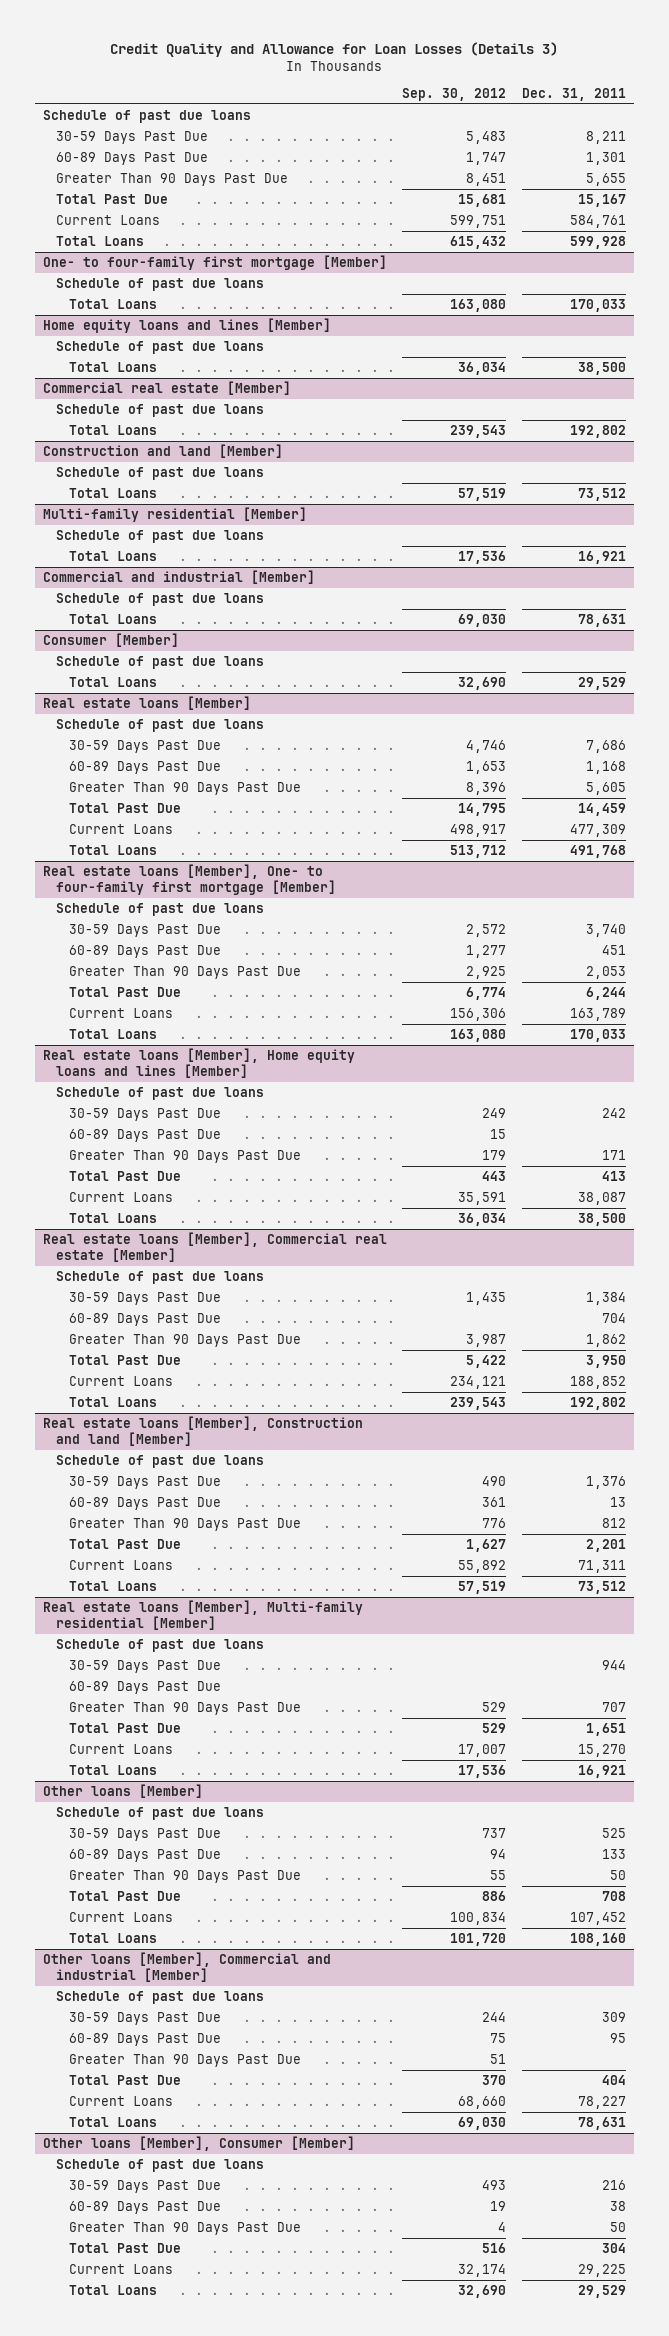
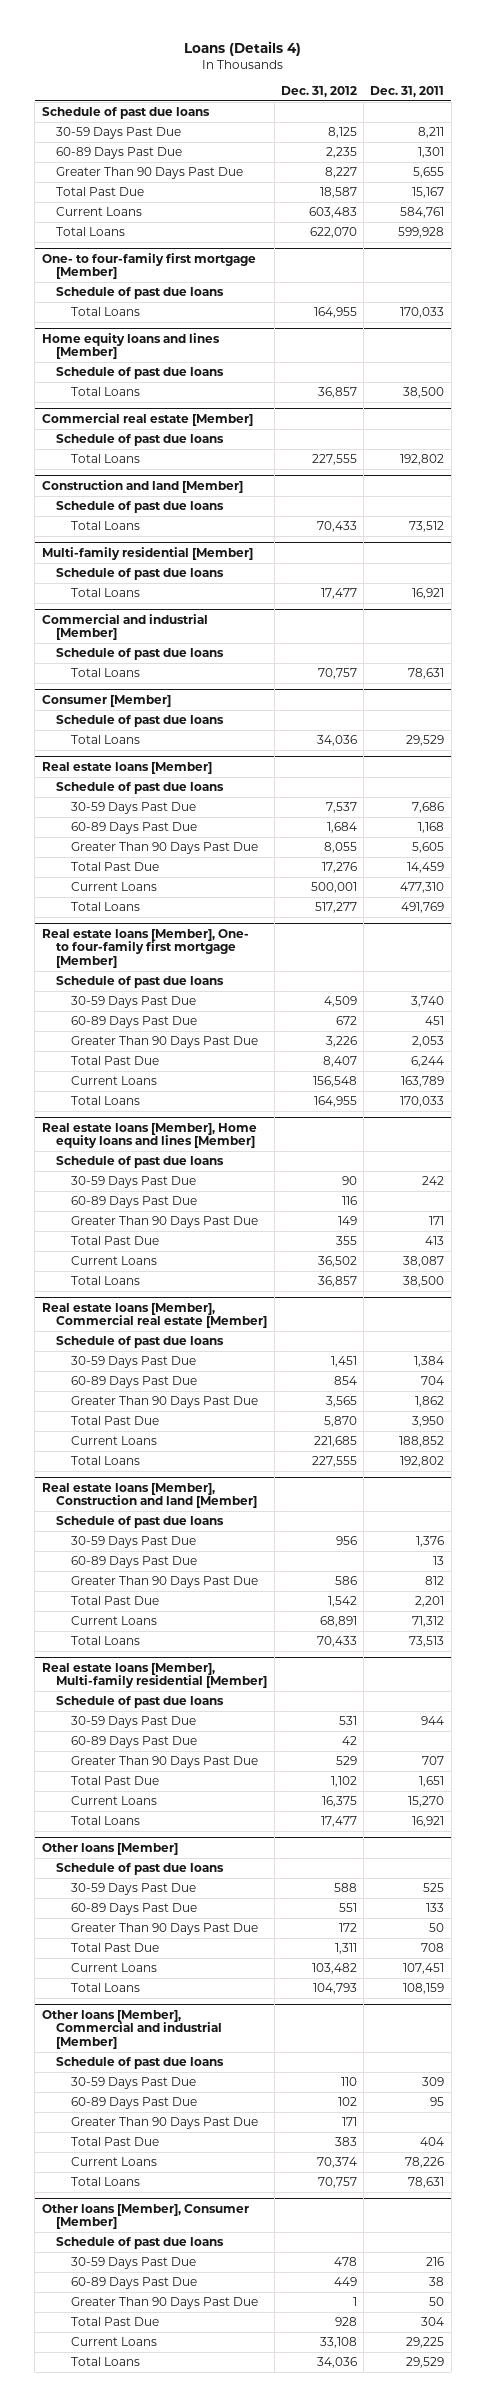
[110,42,559,58] Credit Quality and Allowance for Loan Losses (Details 3) -> [184,41,302,57] Loans (Details 4)
[402,87,507,101] Sep. 30, 2012 -> none
none -> [280,86,357,98] Dec. 31, 2012
[569,824,626,838] 477,309 -> [400,882,445,894] 477,310
[569,845,626,859] 491,768 -> [401,902,445,914] 491,769
[577,1560,626,1574] 71,311 -> [412,1616,445,1628] 71,312
[577,1581,626,1595] 73,512 -> [409,1636,445,1648] 73,513
[569,1912,626,1926] 107,452 -> [403,1963,445,1975] 107,451
[569,1933,626,1947] 108,160 -> [403,1983,445,1995] 108,159
[577,2096,626,2110] 78,227 -> [405,2157,445,2169] 78,226

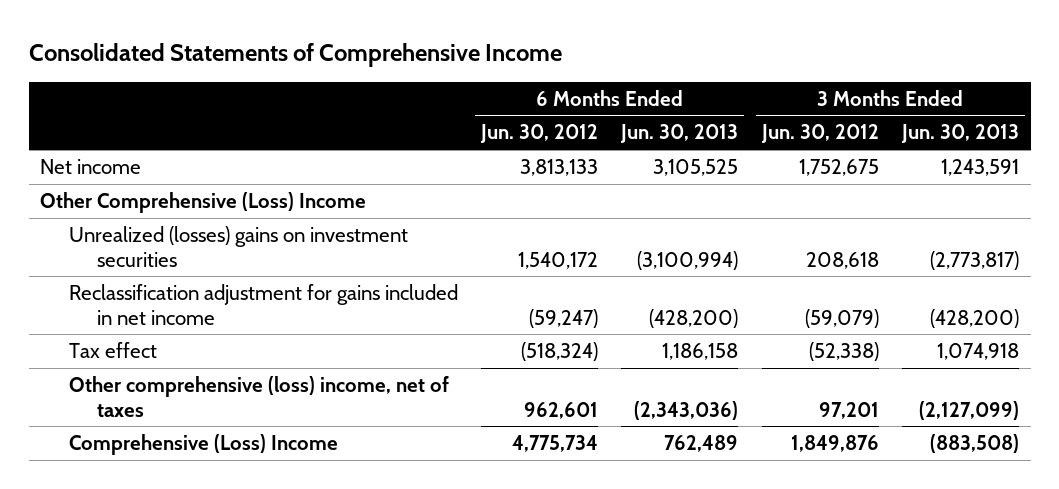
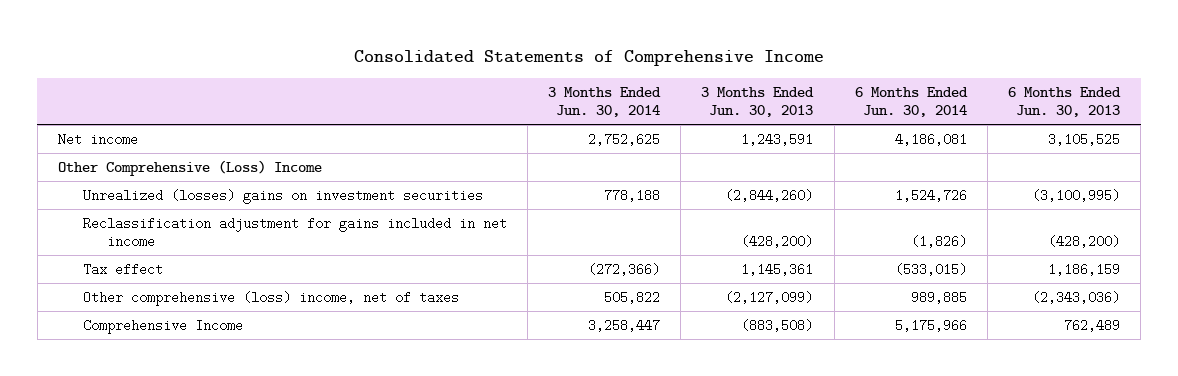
[480,124,599,144] Jun. 30, 2012 -> none
[760,124,879,144] Jun. 30, 2012 -> none
none -> [548,86,662,118] 3 Months Ended Jun. 30, 2014
none -> [854,86,968,118] 6 Months Ended Jun. 30, 2014
[637,250,739,270] (3,100,994) -> [1032,188,1121,202] (3,100,995)
[930,250,1020,270] (2,773,817) -> [725,188,814,202] (2,844,260)
[662,343,739,361] 1,186,158 -> [1048,262,1121,276] 1,186,159
[937,343,1020,361] 1,074,918 -> [741,262,814,276] 1,145,361
[68,434,338,456] Comprehensive (Loss) Income -> [82,318,243,334] Comprehensive Income

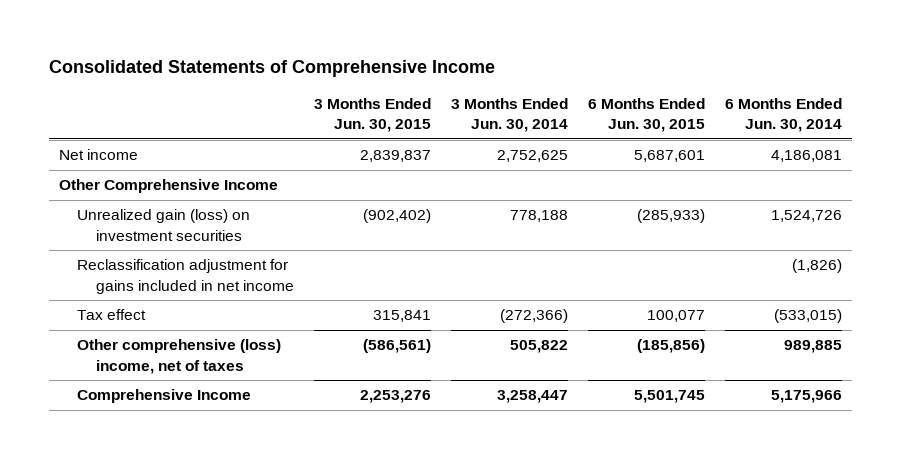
[701,86,815,118] 3 Months Ended Jun. 30, 2013 -> none
[1008,86,1122,118] 6 Months Ended Jun. 30, 2013 -> none
none -> [313,98,431,133] 3 Months Ended Jun. 30, 2015
none -> [587,98,705,133] 6 Months Ended Jun. 30, 2015
[57,159,322,176] Other Comprehensive (Loss) Income -> [58,179,278,194] Other Comprehensive Income
[82,188,483,204] Unrealized (losses) gains on investment securities -> [77,209,251,241] Unrealized gain (loss) on investment securities

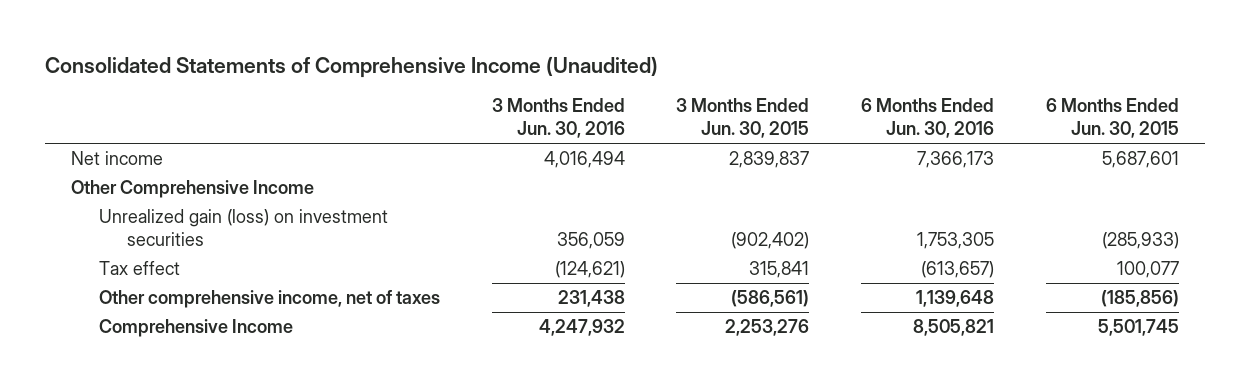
[48,59,495,77] Consolidated Statements of Comprehensive Income -> [44,55,658,78] Consolidated Statements of Comprehensive Income (Unaudited)
[450,98,568,133] 3 Months Ended Jun. 30, 2014 -> none
[724,98,842,133] 6 Months Ended Jun. 30, 2014 -> none
none -> [491,98,625,139] 3 Months Ended Jun. 30, 2016
none -> [861,98,995,139] 6 Months Ended Jun. 30, 2016
[77,259,294,294] Reclassification adjustment for gains included in net income -> none
[77,339,282,374] Other comprehensive (loss) income, net of taxes -> [98,290,440,309] Other comprehensive income, net of taxes

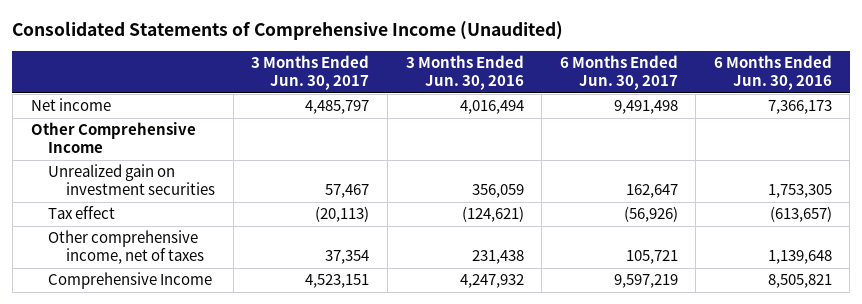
[676,98,810,139] 3 Months Ended Jun. 30, 2015 -> none
[1046,98,1180,139] 6 Months Ended Jun. 30, 2015 -> none
none -> [251,55,370,91] 3 Months Ended Jun. 30, 2017
none -> [559,55,678,91] 6 Months Ended Jun. 30, 2017
[98,209,388,247] Unrealized gain (loss) on investment securities -> [48,164,216,196] Unrealized gain on investment securities

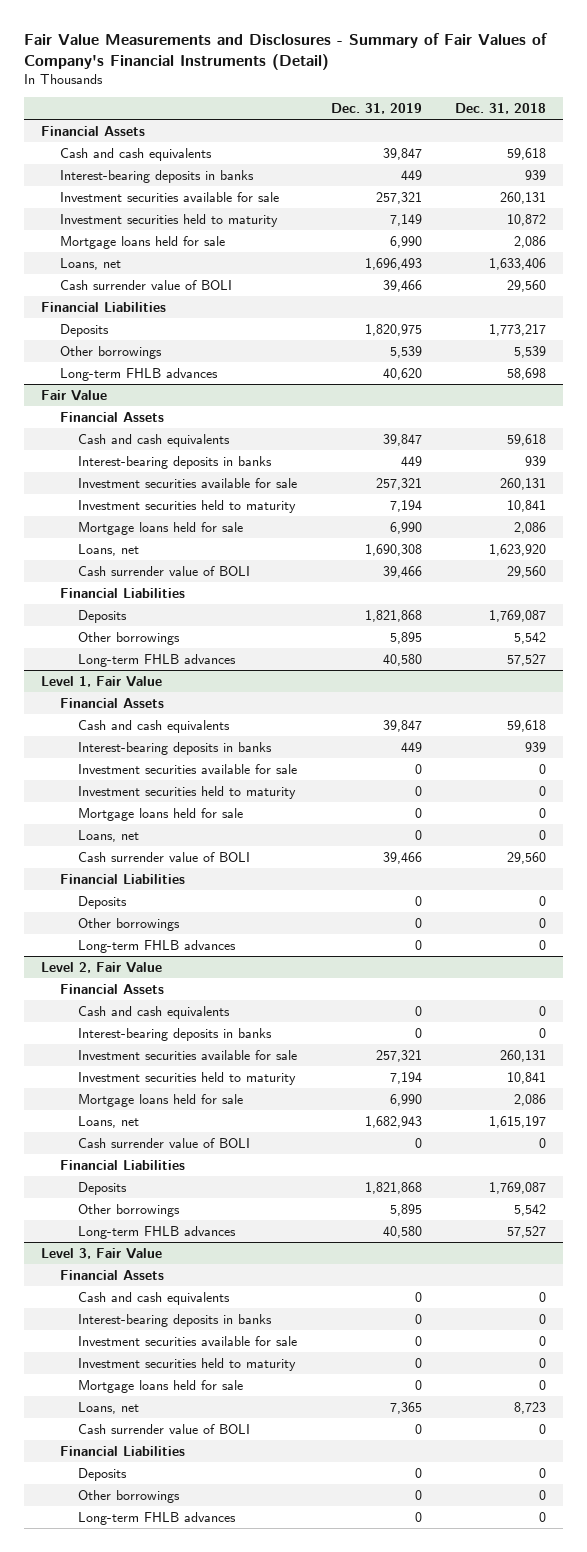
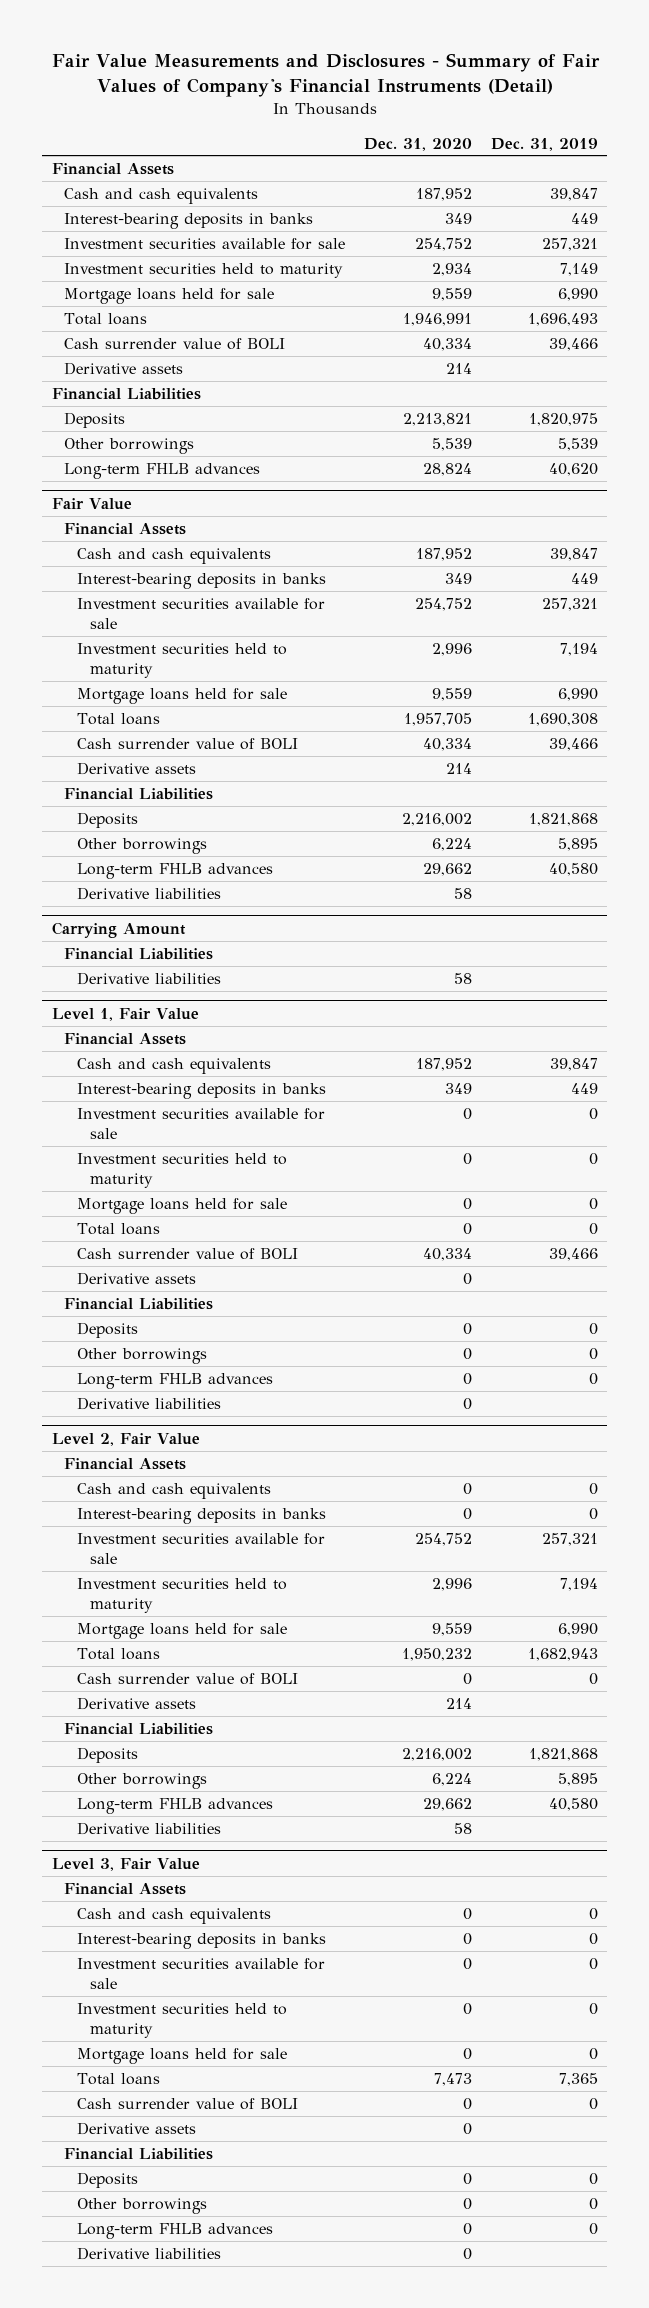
[455,103,547,115] Dec. 31, 2018 -> none
none -> [363,137,472,151] Dec. 31, 2020
[59,257,121,270] Loans, net -> [64,313,148,326] Total loans
none -> [64,362,184,376] Derivative assets
[78,543,140,556] Loans, net -> [77,713,161,726] Total loans
none -> [77,762,197,776] Derivative assets
none -> [77,887,222,901] Derivative liabilities
none -> [51,921,186,938] Carrying Amount
none -> [64,948,214,961] Financial Liabilities
none -> [77,972,222,986] Derivative liabilities
[78,829,140,842] Loans, net -> none
none -> [77,1223,161,1236] Total loans
none -> [77,1272,197,1286] Derivative assets
none -> [77,1397,222,1411] Derivative liabilities
[78,1115,140,1128] Loans, net -> [77,1648,161,1661] Total loans
none -> [77,1697,197,1711] Derivative assets
none -> [77,1822,222,1836] Derivative liabilities
[78,1401,140,1414] Loans, net -> [77,2073,161,2086] Total loans
none -> [77,2122,197,2136] Derivative assets
none -> [77,2247,222,2261] Derivative liabilities

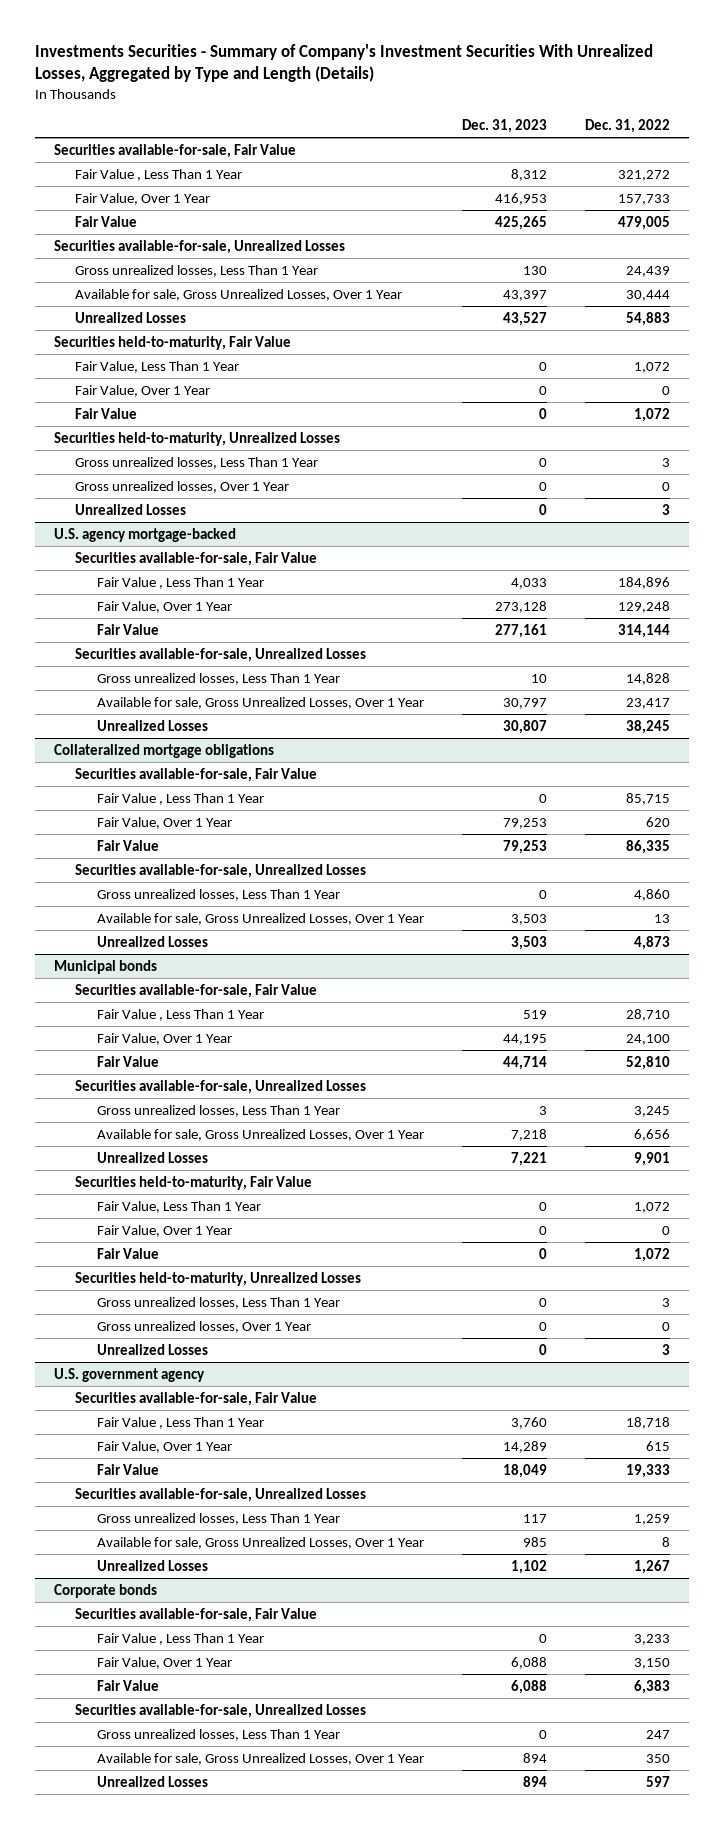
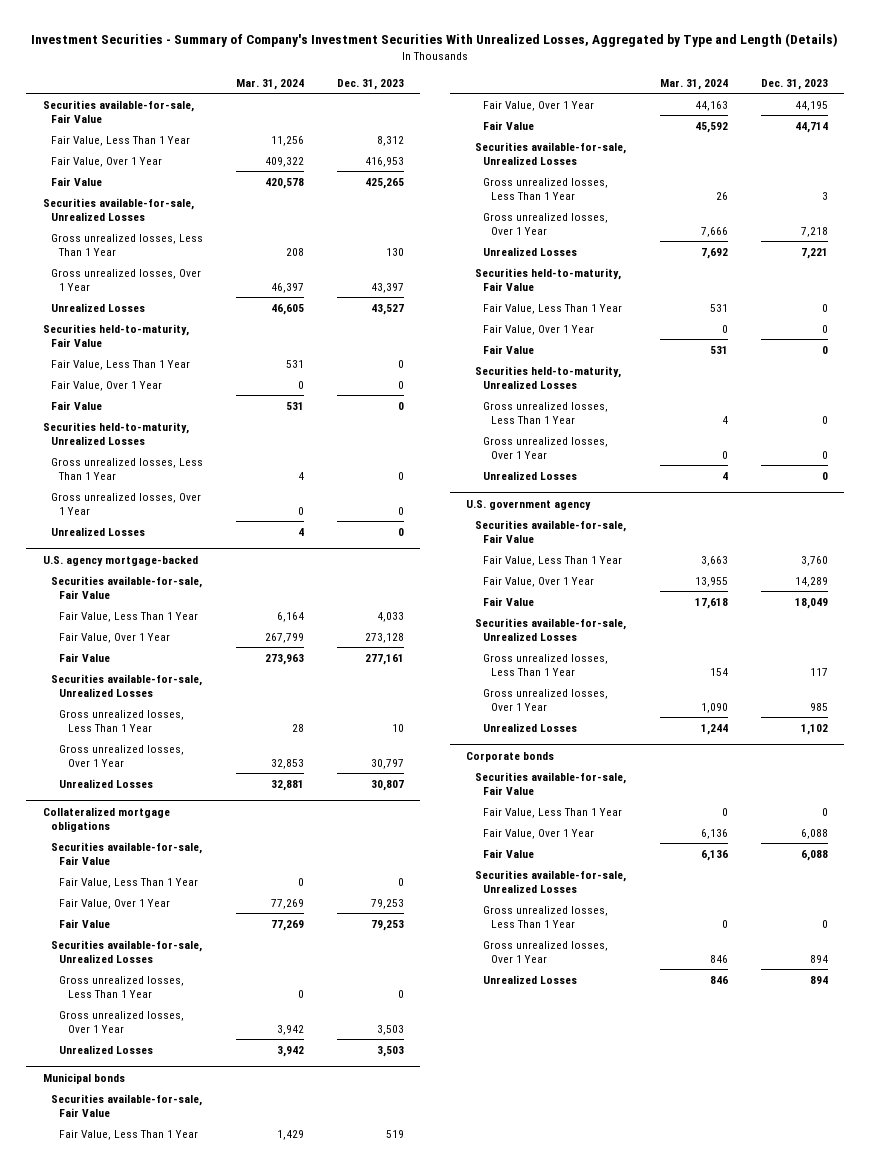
[34,44,653,83] Investments Securities - Summary of Company's Investment Securities With Unrealized Losses, Aggregated by Type and Length (Details) -> [31,33,839,48] Investment Securities - Summary of Company's Investment Securities With Unrealized Losses, Aggregated by Type and Length (Details)
[585,118,671,133] Dec. 31, 2022 -> none
none -> [235,78,304,90] Mar. 31, 2024
[75,168,243,181] Fair Value , Less Than 1 Year -> [50,135,190,146] Fair Value, Less Than 1 Year
[75,288,403,301] Available for sale, Gross Unrealized Losses, Over 1 Year -> [50,268,201,291] Gross unrealized losses, Over 1 Year
[96,576,264,589] Fair Value , Less Than 1 Year -> [59,611,199,622] Fair Value, Less Than 1 Year
[96,696,424,709] Available for sale, Gross Unrealized Losses, Over 1 Year -> [59,744,185,767] Gross unrealized losses, Over 1 Year
[96,792,264,805] Fair Value , Less Than 1 Year -> [59,877,199,888] Fair Value, Less Than 1 Year
[96,912,424,925] Available for sale, Gross Unrealized Losses, Over 1 Year -> [59,1010,185,1033] Gross unrealized losses, Over 1 Year
[96,1008,264,1021] Fair Value , Less Than 1 Year -> [59,1129,199,1140] Fair Value, Less Than 1 Year
[96,1128,424,1141] Available for sale, Gross Unrealized Losses, Over 1 Year -> [482,212,608,235] Gross unrealized losses, Over 1 Year
[96,1416,264,1429] Fair Value , Less Than 1 Year -> [482,555,622,566] Fair Value, Less Than 1 Year
[96,1536,424,1549] Available for sale, Gross Unrealized Losses, Over 1 Year -> [482,688,608,711] Gross unrealized losses, Over 1 Year
[96,1632,264,1645] Fair Value , Less Than 1 Year -> [482,807,622,818] Fair Value, Less Than 1 Year
[96,1752,424,1765] Available for sale, Gross Unrealized Losses, Over 1 Year -> [482,940,608,963] Gross unrealized losses, Over 1 Year

